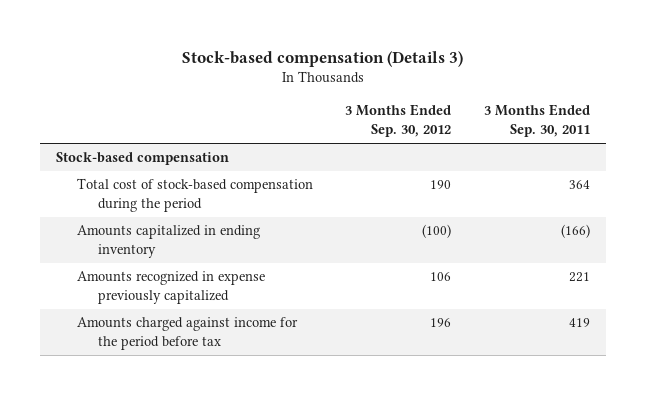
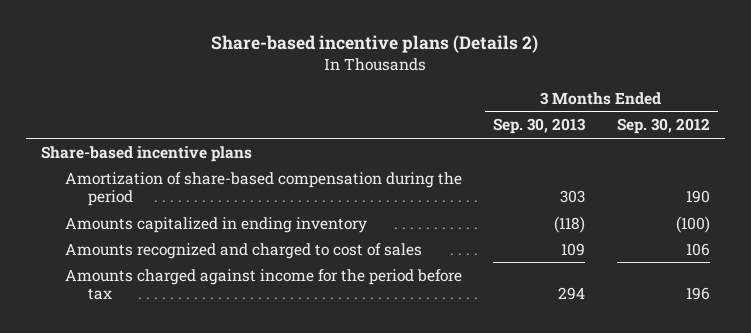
[182,50,464,67] Stock-based compensation (Details 3) -> [211,35,539,54] Share-based incentive plans (Details 2)
[483,104,590,138] 3 Months Ended Sep. 30, 2011 -> none
none -> [493,118,587,135] Sep. 30, 2013
[56,152,230,166] Stock-based compensation -> [41,145,253,162] Share-based incentive plans
[76,178,313,213] Total cost of stock-based compensation during the period -> [64,171,462,206] Amortization of share-based compensation during the period
[76,271,265,305] Amounts recognized in expense previously capitalized -> [64,242,422,259] Amounts recognized and charged to cost of sales

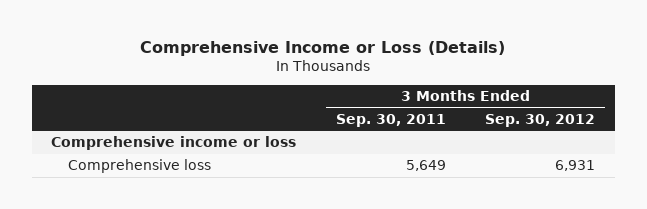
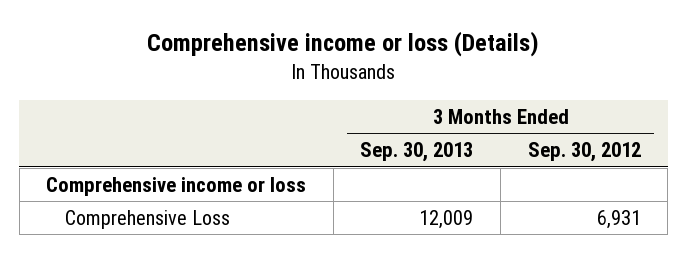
[140,40,506,56] Comprehensive Income or Loss (Details) -> [147,31,540,58] Comprehensive income or loss (Details)
[335,113,446,127] Sep. 30, 2011 -> none
none -> [360,142,474,163] Sep. 30, 2013
[67,159,211,174] Comprehensive loss -> [65,209,231,229] Comprehensive Loss

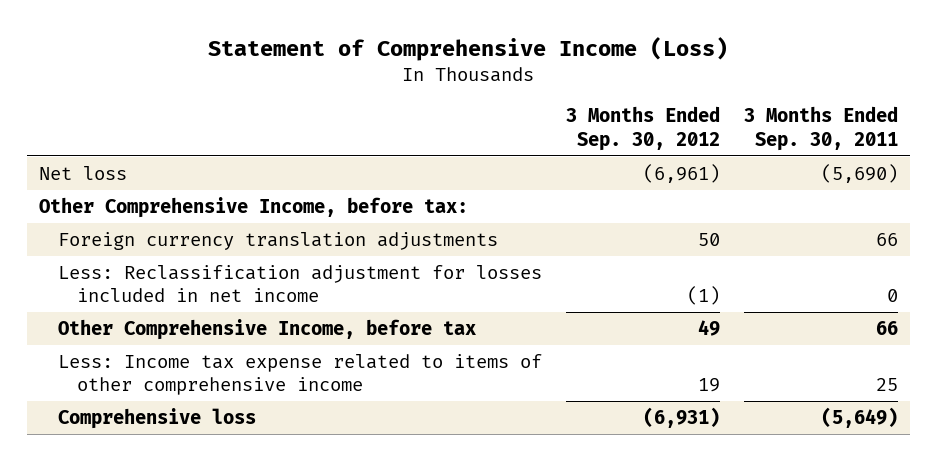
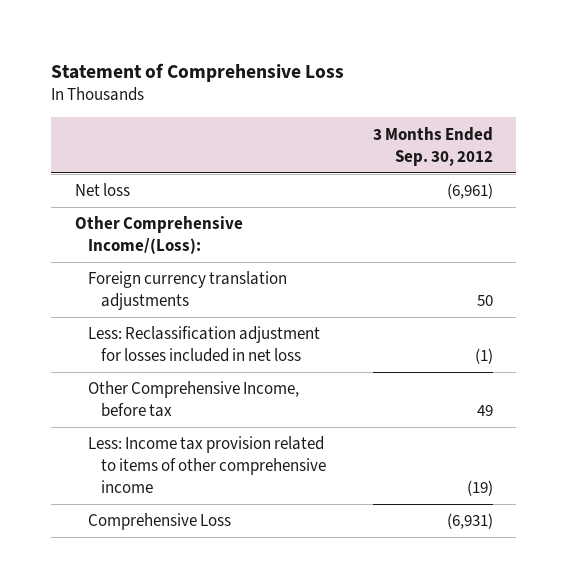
[208,36,729,61] Statement of Comprehensive Income (Loss) -> [51,62,345,82] Statement of Comprehensive Loss
[743,106,898,151] 3 Months Ended Sep. 30, 2011 -> none
[39,196,469,218] Other Comprehensive Income, before tax: -> [74,216,243,255] Other Comprehensive Income/(Loss):
[58,264,543,303] Less: Reclassification adjustment for losses included in net income -> [87,326,320,363] Less: Reclassification adjustment for losses included in net loss
[58,353,543,396] Less: Income tax expense related to items of other comprehensive income -> [87,436,326,494] Less: Income tax provision related to items of other comprehensive income
[697,378,720,393] 19 -> [466,480,493,497] (19)
[58,407,257,429] Comprehensive loss -> [87,513,231,531] Comprehensive Loss

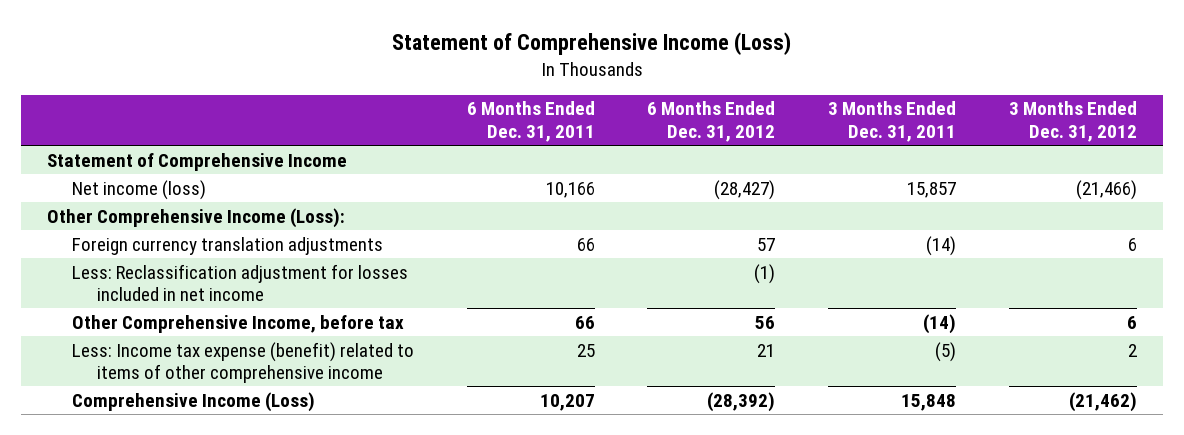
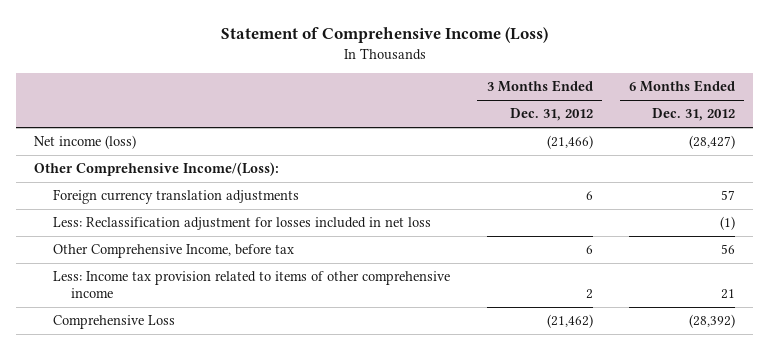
[466,101,595,143] 6 Months Ended Dec. 31, 2011 -> none
[827,101,956,143] 3 Months Ended Dec. 31, 2011 -> none
[47,152,348,171] Statement of Comprehensive Income -> none
[47,207,346,228] Other Comprehensive Income (Loss): -> [34,162,280,177] Other Comprehensive Income/(Loss):
[72,263,409,302] Less: Reclassification adjustment for losses included in net income -> [52,217,431,231] Less: Reclassification adjustment for losses included in net loss
[72,341,415,384] Less: Income tax expense (benefit) related to items of other comprehensive income -> [52,271,450,299] Less: Income tax provision related to items of other comprehensive income
[72,391,316,412] Comprehensive Income (Loss) -> [52,315,175,330] Comprehensive Loss

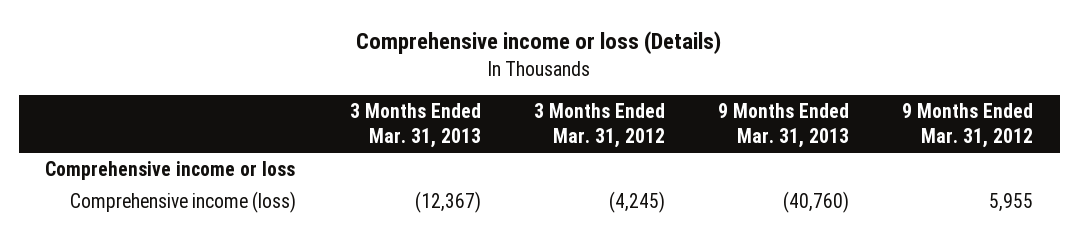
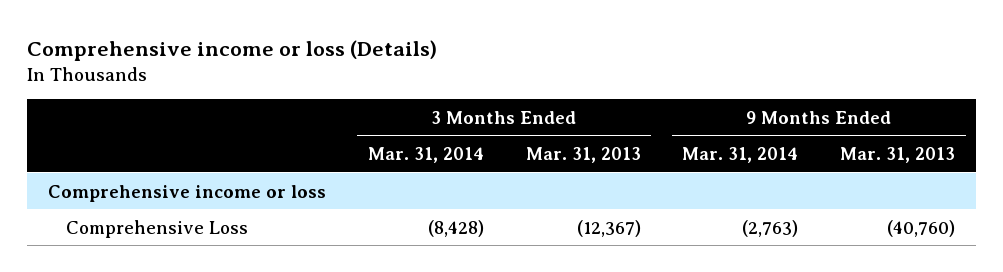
[533,103,665,148] 3 Months Ended Mar. 31, 2012 -> none
[902,103,1034,148] 9 Months Ended Mar. 31, 2012 -> none
none -> [367,147,484,164] Mar. 31, 2014
none -> [682,147,799,164] Mar. 31, 2014
[70,191,297,214] Comprehensive income (loss) -> [66,219,249,238] Comprehensive Loss

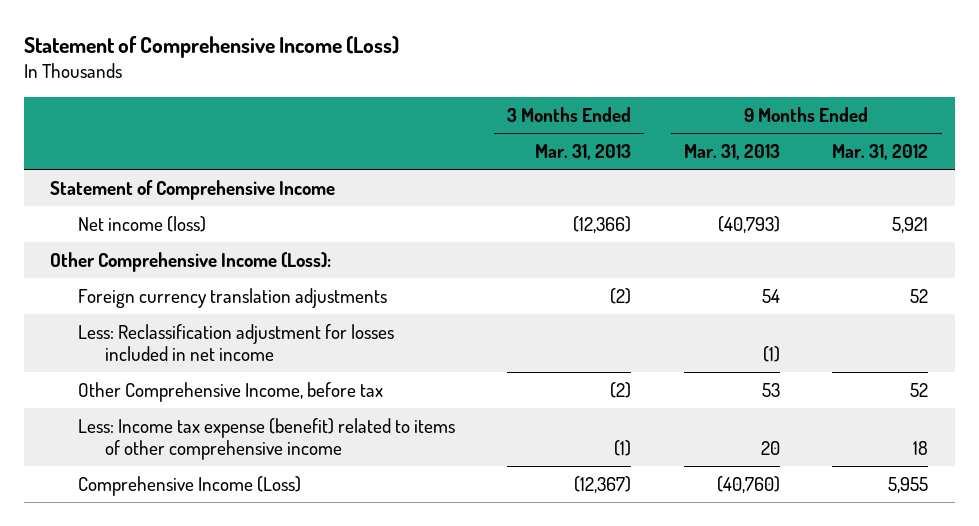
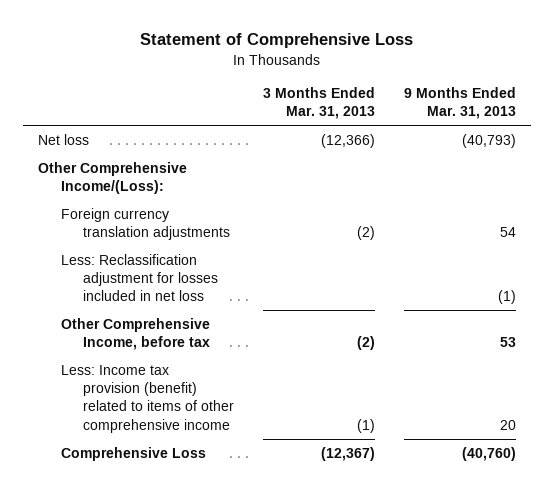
[23,36,399,59] Statement of Comprehensive Income (Loss) -> [140,33,414,49] Statement of Comprehensive Loss
[832,144,929,161] Mar. 31, 2012 -> none
[50,179,336,200] Statement of Comprehensive Income -> none
[77,215,206,232] Net income (loss) -> [37,133,89,145] Net loss
[50,251,332,272] Other Comprehensive Income (Loss): -> [37,161,187,195] Other Comprehensive Income/(Loss):
[77,323,394,361] Less: Reclassification adjustment for losses included in net income -> [60,253,219,302] Less: Reclassification adjustment for losses included in net loss
[77,417,455,460] Less: Income tax expense (benefit) related to items of other comprehensive income -> [60,364,235,433] Less: Income tax provision (benefit) related to items of other comprehensive income
[77,475,301,496] Comprehensive Income (Loss) -> [60,446,206,461] Comprehensive Loss

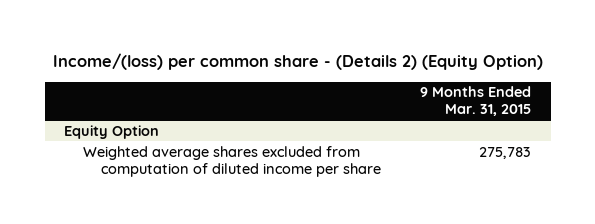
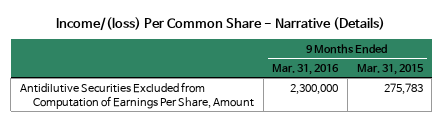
[52,53,543,71] Income/(loss) per common share - (Details 2) (Equity Option) -> [56,17,386,32] Income/(loss) Per Common Share - Narrative (Details)
none -> [272,63,340,75] Mar. 31, 2016
[63,124,159,139] Equity Option -> none
[82,145,382,177] Weighted average shares excluded from computation of diluted income per share -> [19,81,254,109] Antidilutive Securities Excluded from Computation of Earnings Per Share, Amount

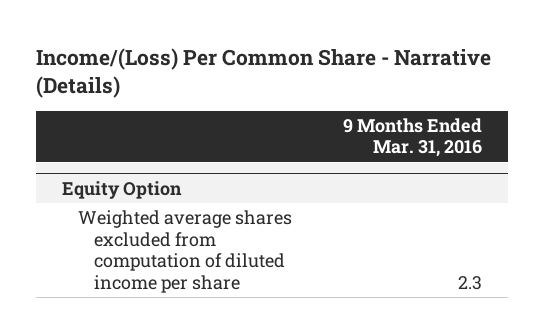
[56,17,386,32] Income/(loss) Per Common Share - Narrative (Details) -> [36,47,492,98] Income/(Loss) Per Common Share - Narrative (Details)
[356,63,424,75] Mar. 31, 2015 -> none
none -> [62,180,183,199] Equity Option
[19,81,254,109] Antidilutive Securities Excluded from Computation of Earnings Per Share, Amount -> [77,210,292,293] Weighted average shares excluded from computation of diluted income per share
[290,83,339,94] 2,300,000 -> [458,275,483,290] 2.3

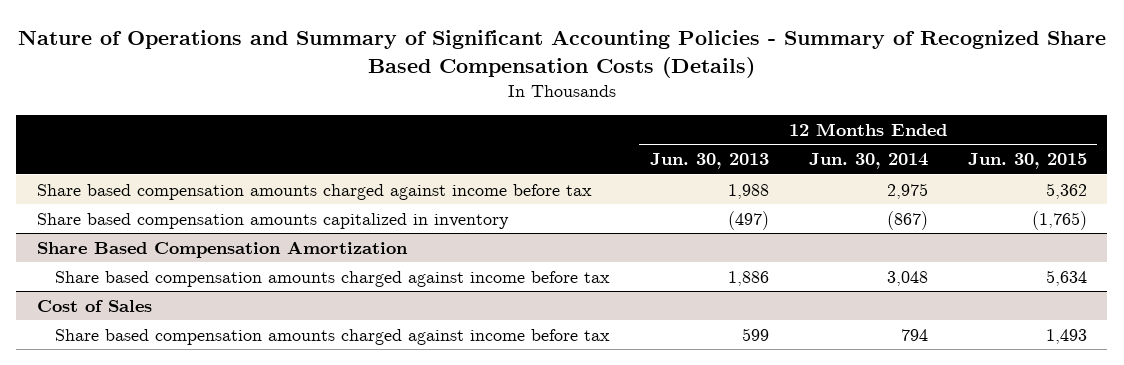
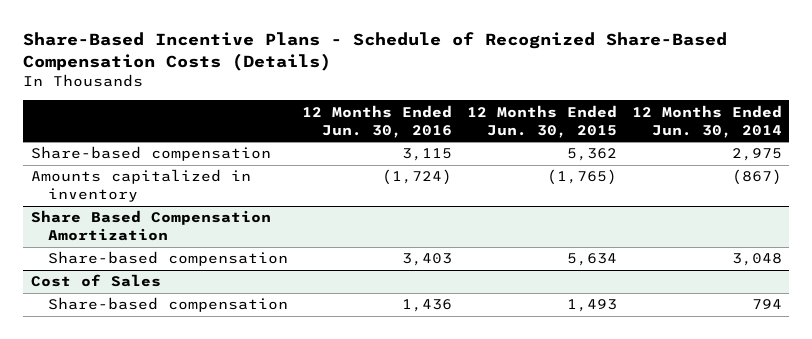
[17,29,1106,78] Nature of Operations and Summary of Significant Accounting Policies - Summary of Recognized Share Based Compensation Costs (Details) -> [23,32,728,72] Share-Based Incentive Plans - Schedule of Recognized Share-Based Compensation Costs (Details)
[649,153,769,170] Jun. 30, 2013 -> none
none -> [302,104,453,138] 12 Months Ended Jun. 30, 2016
[36,183,592,200] Share based compensation amounts charged against income before tax -> [30,146,271,162] Share-based compensation
[36,212,509,229] Share based compensation amounts capitalized in inventory -> [30,169,251,203] Amounts capitalized in inventory
[55,270,611,287] Share based compensation amounts charged against income before tax -> [47,251,288,267] Share-based compensation
[55,328,611,345] Share based compensation amounts charged against income before tax -> [47,297,288,313] Share-based compensation

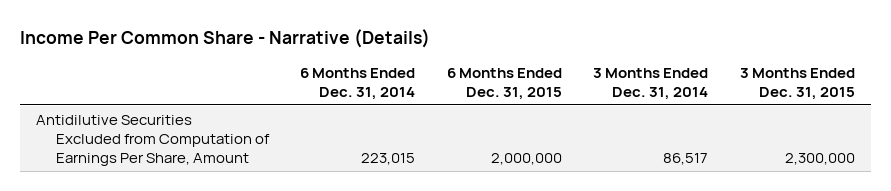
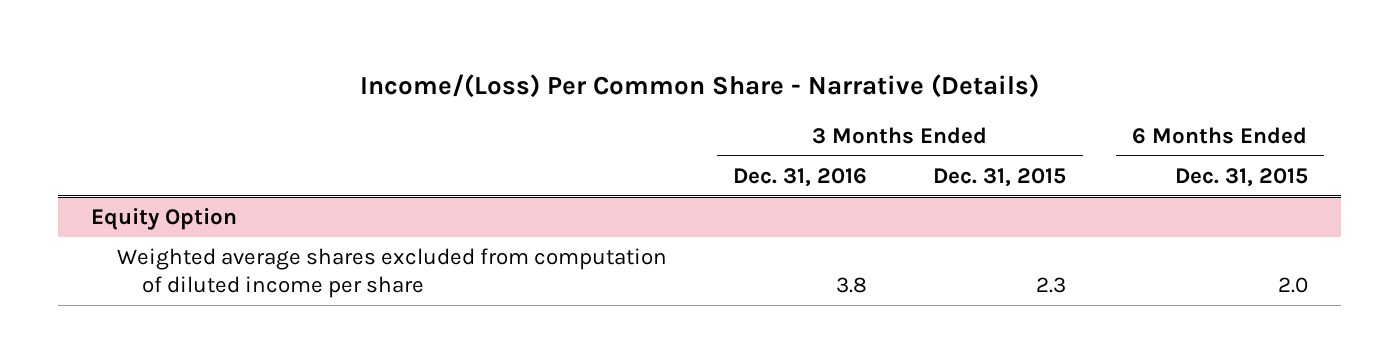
[20,28,431,48] Income Per Common Share - Narrative (Details) -> [359,73,1039,98] Income/(Loss) Per Common Share - Narrative (Details)
[300,68,416,100] 6 Months Ended Dec. 31, 2014 -> none
[593,68,709,100] 3 Months Ended Dec. 31, 2014 -> none
none -> [733,168,868,188] Dec. 31, 2016
none -> [91,208,238,231] Equity Option
[35,115,270,166] Antidilutive Securities Excluded from Computation of Earnings Per Share, Amount -> [116,248,667,299] Weighted average shares excluded from computation of diluted income per share
[490,152,562,165] 2,000,000 -> [1277,277,1308,294] 2.0
[784,152,855,165] 2,300,000 -> [1036,277,1067,294] 2.3

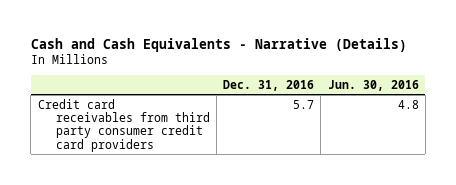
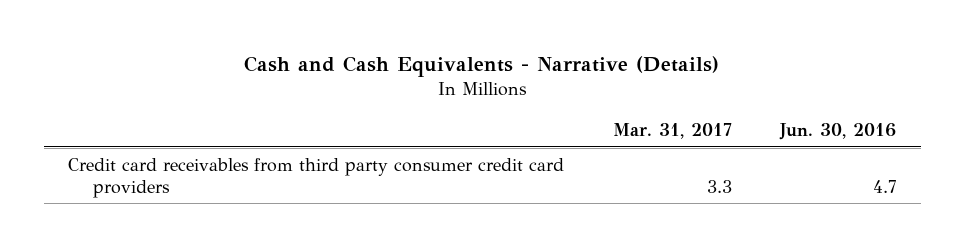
[223,79,315,91] Dec. 31, 2016 -> none
none -> [612,123,732,140] Mar. 31, 2017
[397,99,419,109] 4.8 -> [873,179,897,193] 4.7

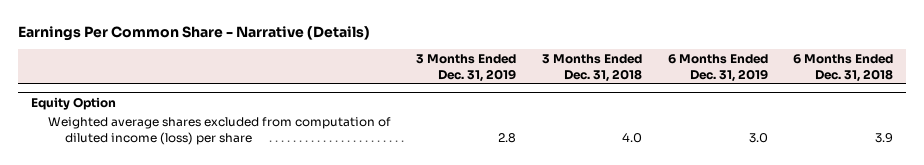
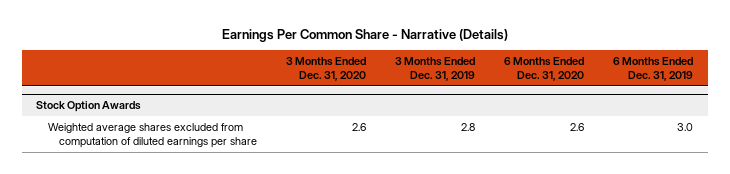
[542,54,643,82] 3 Months Ended Dec. 31, 2018 -> none
[793,54,894,82] 6 Months Ended Dec. 31, 2018 -> none
none -> [286,57,367,82] 3 Months Ended Dec. 31, 2020
none -> [504,57,585,82] 6 Months Ended Dec. 31, 2020
[30,96,116,110] Equity Option -> [36,100,142,112] Stock Option Awards
[47,117,391,145] Weighted average shares excluded from computation of diluted income (loss) per share -> [47,122,258,149] Weighted average shares excluded from computation of diluted earnings per share

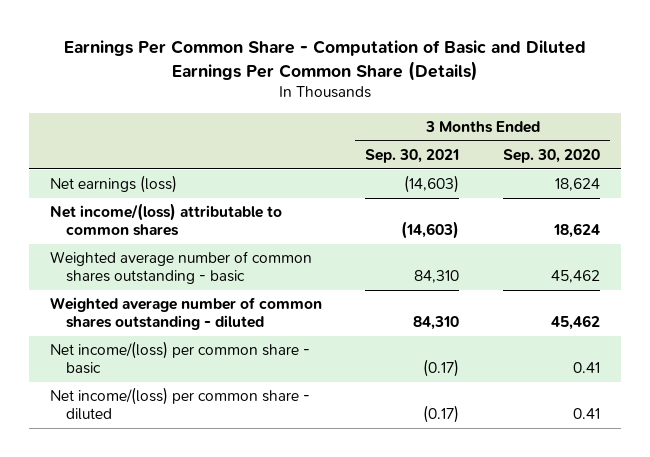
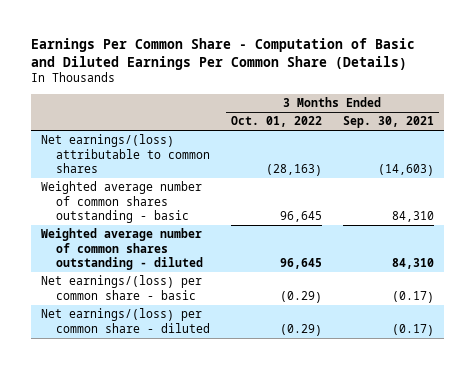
[502,149,600,164] Sep. 30, 2020 -> none
none -> [230,116,322,128] Oct. 01, 2022
[50,175,178,194] Net earnings (loss) -> none
[50,203,283,237] Net income/(loss) attributable to common shares -> [41,134,211,173] Net earnings/(loss) attributable to common shares
[50,341,311,375] Net income/(loss) per common share - basic -> [41,275,203,300] Net earnings/(loss) per common share - basic
[50,387,311,421] Net income/(loss) per common share - diluted -> [41,308,211,333] Net earnings/(loss) per common share - diluted

